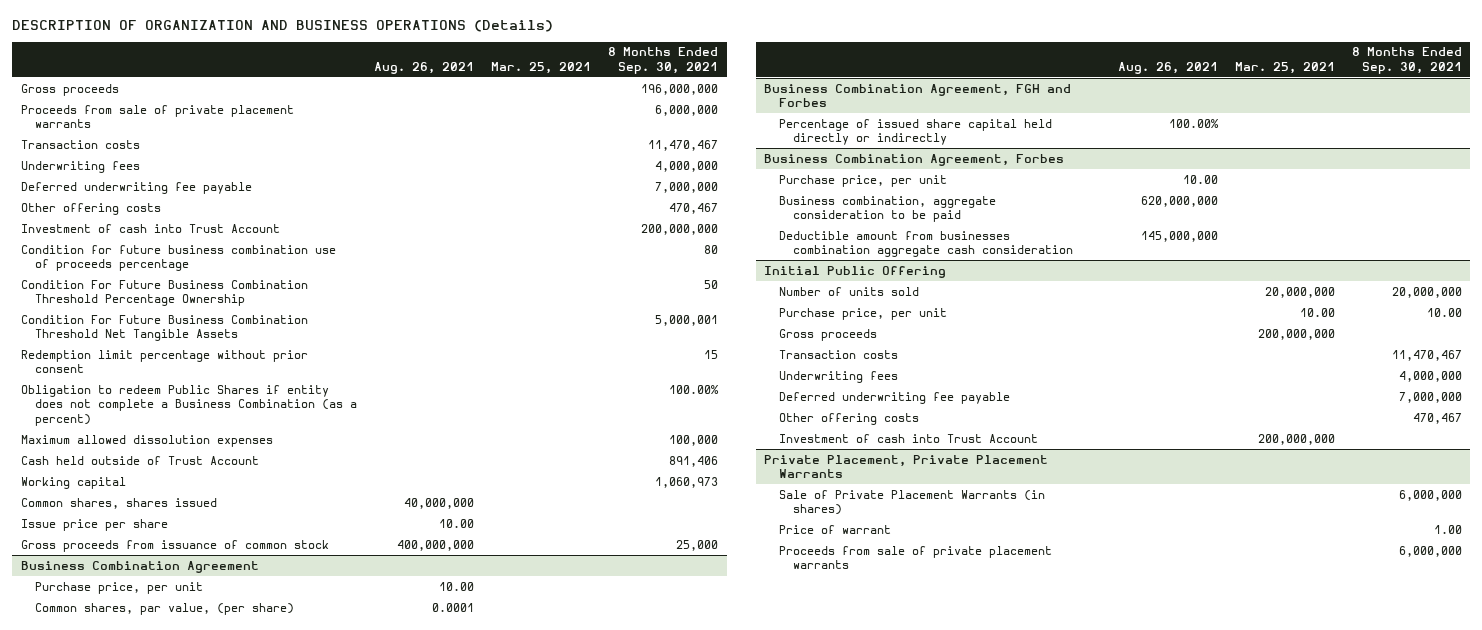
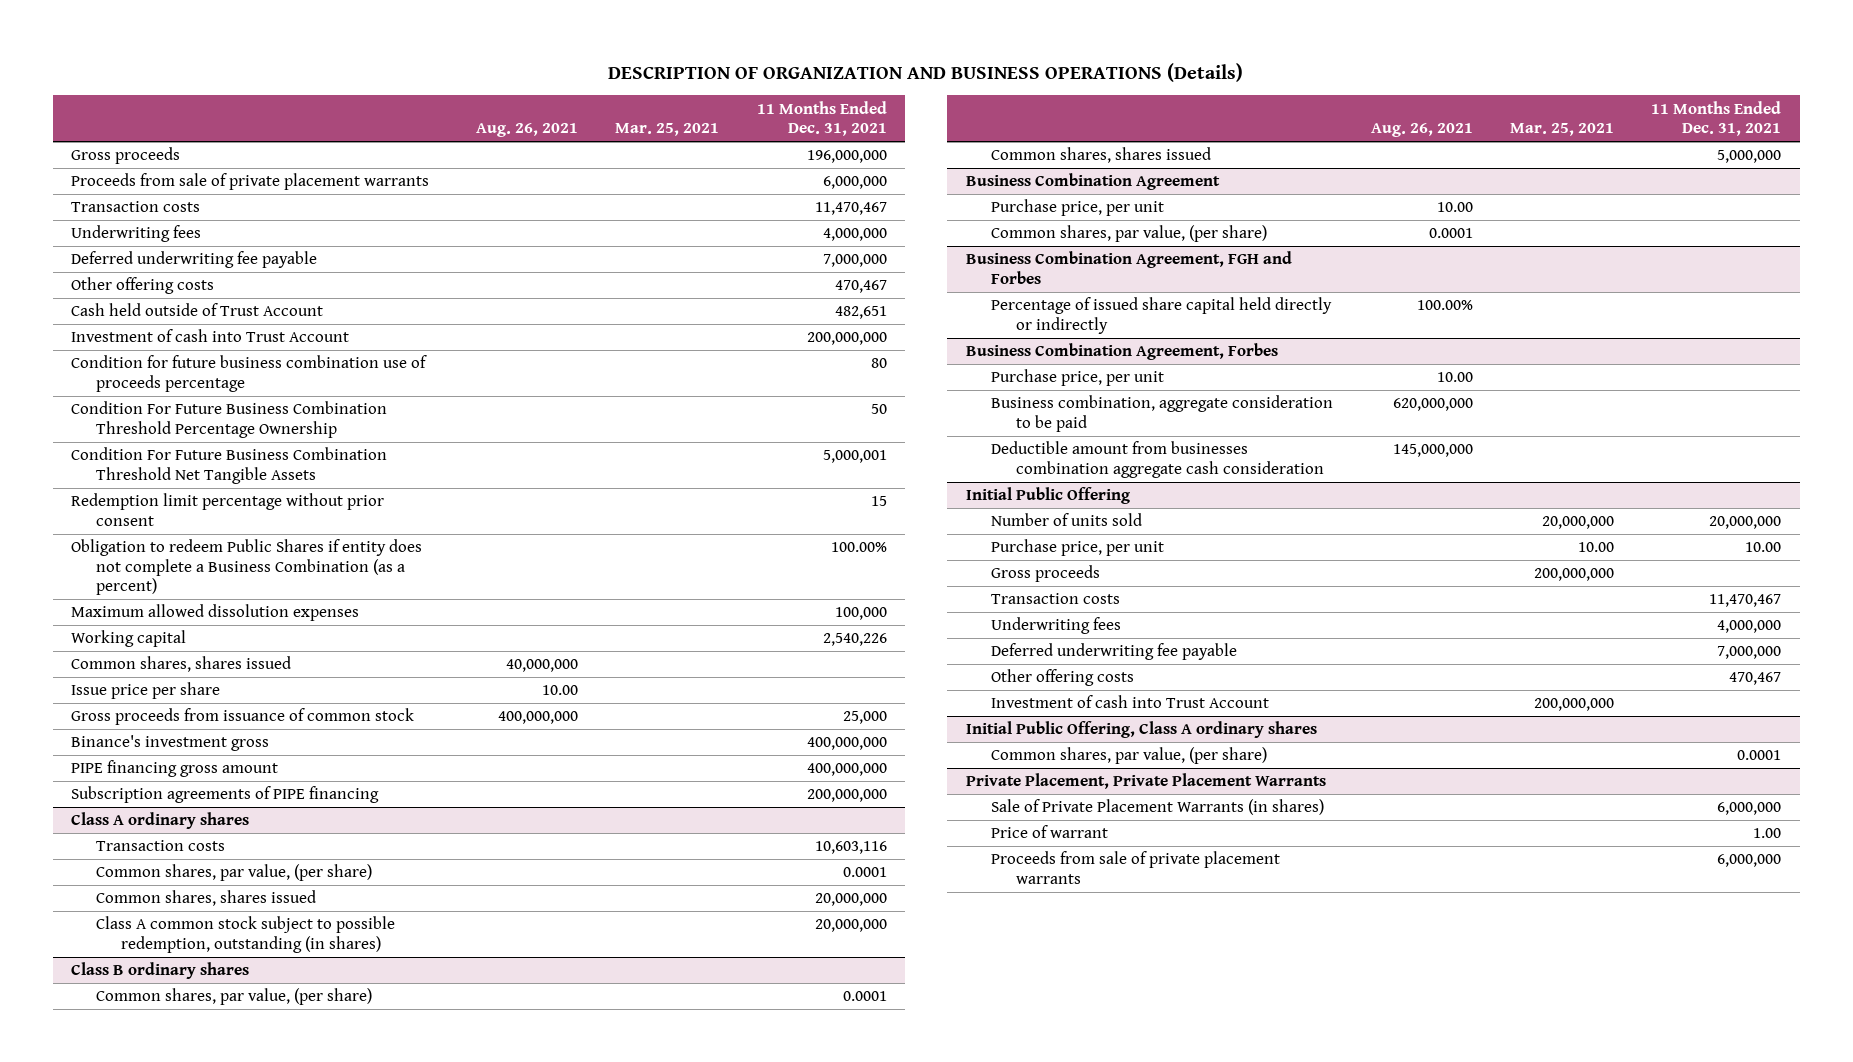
[608,47,719,74] 8 Months Ended Sep. 30, 2021 -> none
none -> [756,100,887,137] 11 Months Ended Dec. 31, 2021
[20,455,259,465] Cash held outside of Trust Account -> [71,303,324,317] Cash held outside of Trust Account
none -> [71,735,270,752] Binance's investment gross
none -> [71,760,279,778] PIPE financing gross amount
none -> [71,786,380,804] Subscription agreements of PIPE financing
none -> [71,812,250,830] Class A ordinary shares
none -> [96,840,226,852] Transaction costs
none -> [96,864,373,882] Common shares, par value, (per share)
none -> [96,890,317,907] Common shares, shares issued
none -> [96,916,396,953] Class A common stock subject to possible redemption, outstanding (in shares)
none -> [71,962,250,980] Class B ordinary shares
none -> [96,988,373,1006] Common shares, par value, (per share)
none -> [991,147,1212,164] Common shares, shares issued
none -> [966,721,1318,739] Initial Public Offering, Class A ordinary shares
none -> [991,747,1268,765] Common shares, par value, (per share)

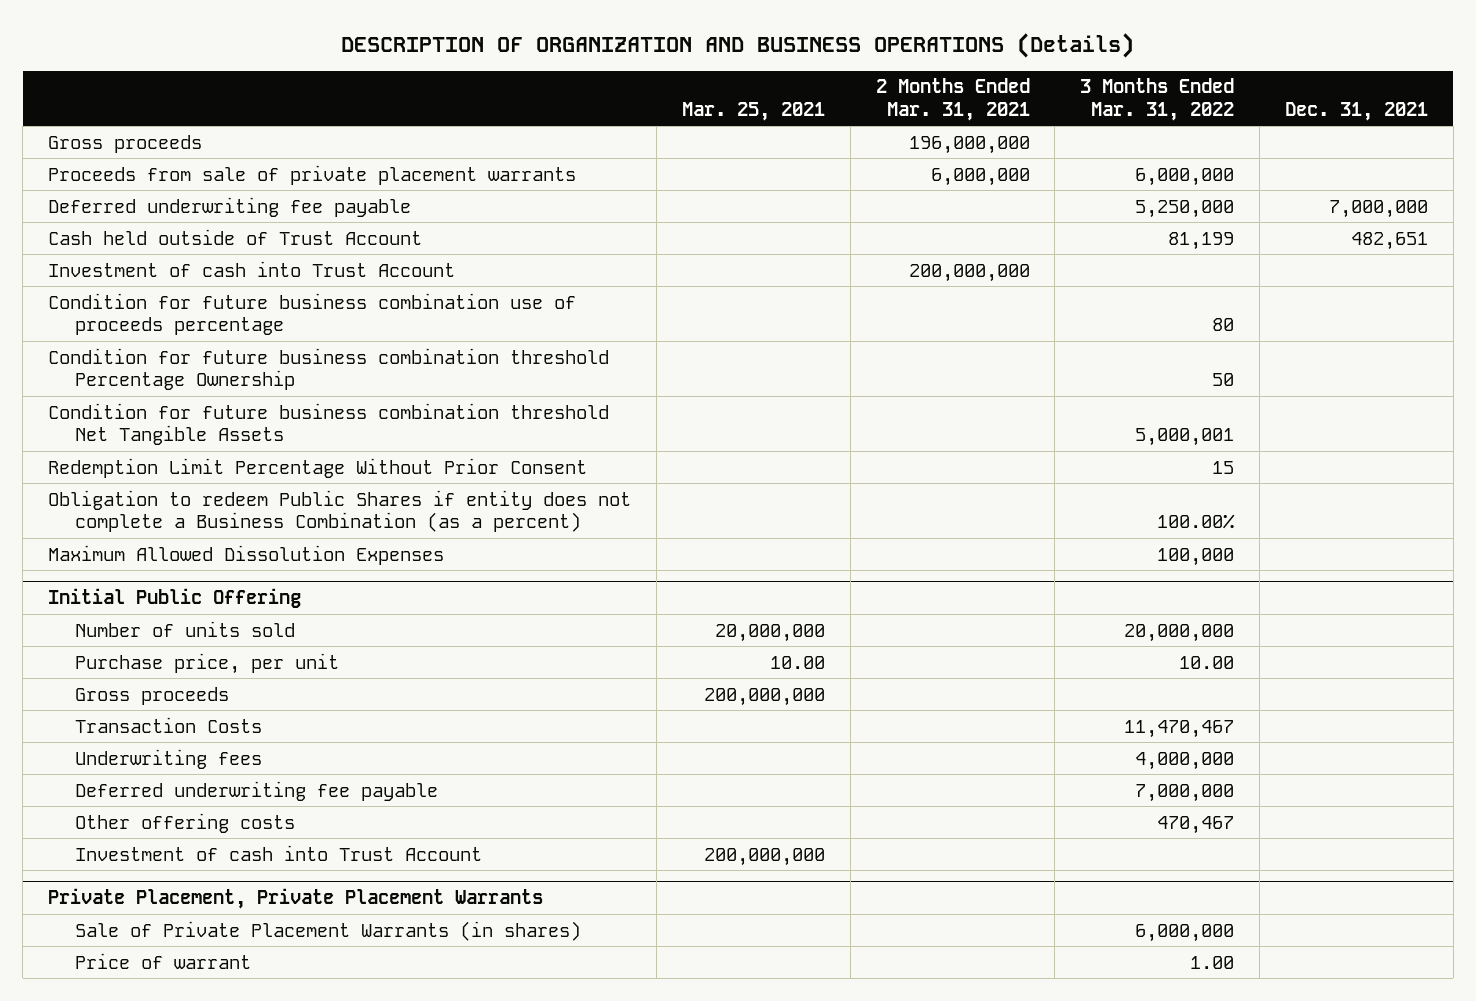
[475,123,578,138] Aug. 26, 2021 -> none
[756,100,887,137] 11 Months Ended Dec. 31, 2021 -> none
none -> [875,78,1030,121] 2 Months Ended Mar. 31, 2021
none -> [1080,78,1235,121] 3 Months Ended Mar. 31, 2022
none -> [1284,101,1428,121] Dec. 31, 2021
[71,201,201,213] Transaction costs -> none
[71,225,202,243] Underwriting fees -> none
[71,277,215,295] Other offering costs -> none
[71,401,388,438] Condition For Future Business Combination Threshold Percentage Ownership -> [48,347,610,391] Condition for future business combination threshold Percentage Ownership
[71,447,388,484] Condition For Future Business Combination Threshold Net Tangible Assets -> [48,402,610,446] Condition for future business combination threshold Net Tangible Assets
[71,493,385,526] Redemption limit percentage without prior consent -> [48,457,588,478] Redemption Limit Percentage Without Prior Consent
[71,630,187,648] Working capital -> none
[71,656,292,673] Common shares, shares issued -> none
[71,682,221,700] Issue price per share -> none
[71,708,415,726] Gross proceeds from issuance of common stock -> none
[71,735,270,752] Binance's investment gross -> none
[71,760,279,778] PIPE financing gross amount -> none
[71,786,380,804] Subscription agreements of PIPE financing -> none
[71,812,250,830] Class A ordinary shares -> none
[96,840,226,852] Transaction costs -> none
[96,864,373,882] Common shares, par value, (per share) -> none
[96,890,317,907] Common shares, shares issued -> none
[96,916,396,953] Class A common stock subject to possible redemption, outstanding (in shares) -> none
[71,962,250,980] Class B ordinary shares -> none
[96,988,373,1006] Common shares, par value, (per share) -> none
[991,147,1212,164] Common shares, shares issued -> none
[966,173,1221,191] Business Combination Agreement -> none
[991,199,1165,217] Purchase price, per unit -> none
[991,225,1268,243] Common shares, par value, (per share) -> none
[966,251,1293,284] Business Combination Agreement, FGH and Forbes -> none
[991,297,1333,334] Percentage of issued share capital held directly or indirectly -> none
[966,343,1279,361] Business Combination Agreement, Forbes -> none
[991,369,1165,387] Purchase price, per unit -> none
[991,395,1334,432] Business combination, aggregate consideration to be paid -> none
[991,441,1325,478] Deductible amount from businesses combination aggregate cash consideration -> none
[71,604,360,622] Maximum allowed dissolution expenses -> [48,544,445,565] Maximum Allowed Dissolution Expenses
[991,593,1121,605] Transaction costs -> [74,716,262,733] Transaction Costs
[966,721,1318,739] Initial Public Offering, Class A ordinary shares -> none
[991,747,1268,765] Common shares, par value, (per share) -> none
[991,851,1281,884] Proceeds from sale of private placement warrants -> none

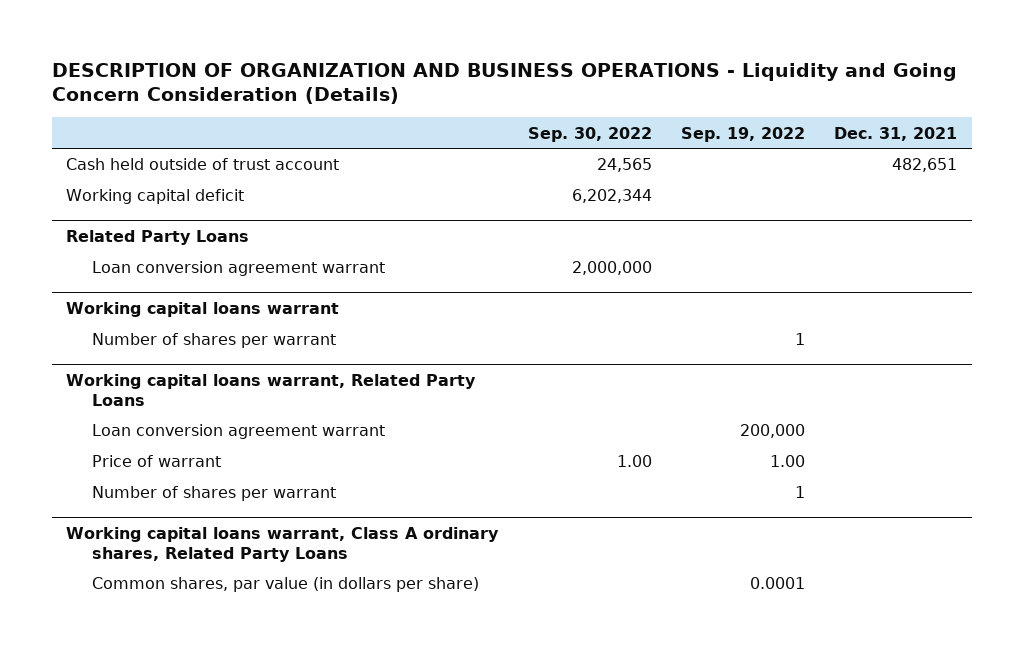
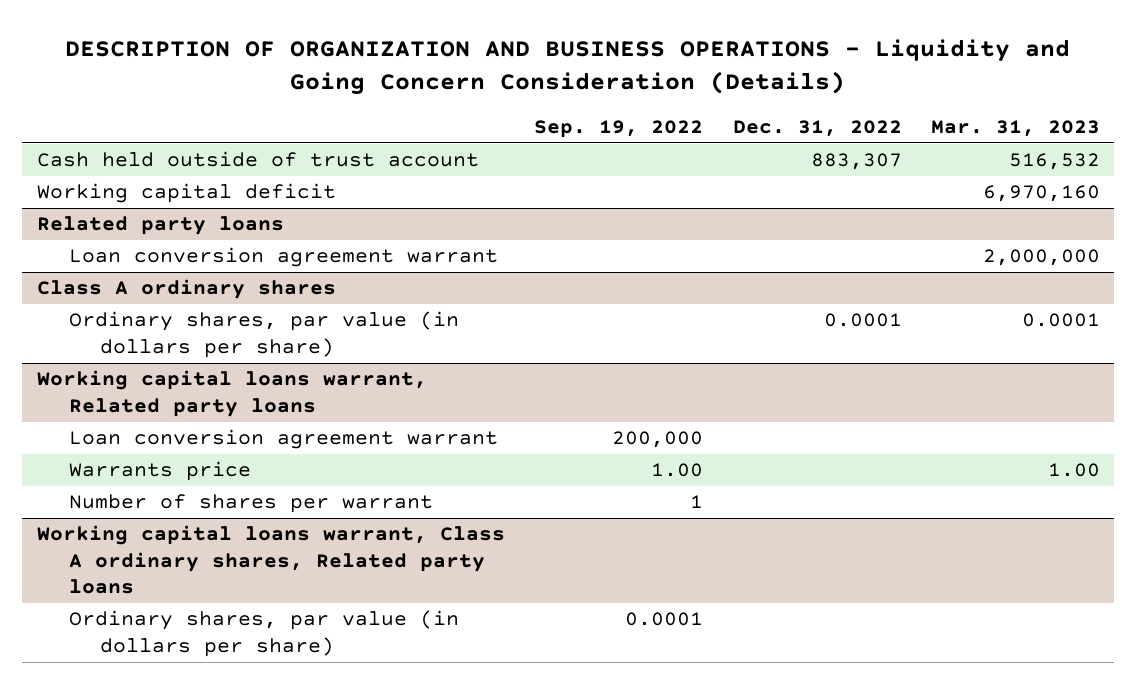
[527,126,652,142] Sep. 30, 2022 -> none
[834,126,958,141] Dec. 31, 2021 -> none
none -> [732,120,902,138] Dec. 31, 2022
none -> [930,120,1100,138] Mar. 31, 2023
[66,230,250,246] Related Party Loans -> [36,216,284,236] Related party loans
[66,302,340,318] Working capital loans warrant -> none
[91,333,336,349] Number of shares per warrant -> none
none -> [36,279,336,300] Class A ordinary shares
none -> [68,311,459,358] Ordinary shares, par value (in dollars per share)
[66,374,477,406] Working capital loans warrant, Related Party Loans -> [36,370,427,417] Working capital loans warrant, Related party loans
[91,455,221,468] Price of warrant -> [68,461,251,482] Warrants price
[66,527,500,562] Working capital loans warrant, Class A ordinary shares, Related Party Loans -> [36,525,505,595] Working capital loans warrant, Class A ordinary shares, Related party loans
[91,577,479,593] Common shares, par value (in dollars per share) -> [68,610,459,657] Ordinary shares, par value (in dollars per share)

